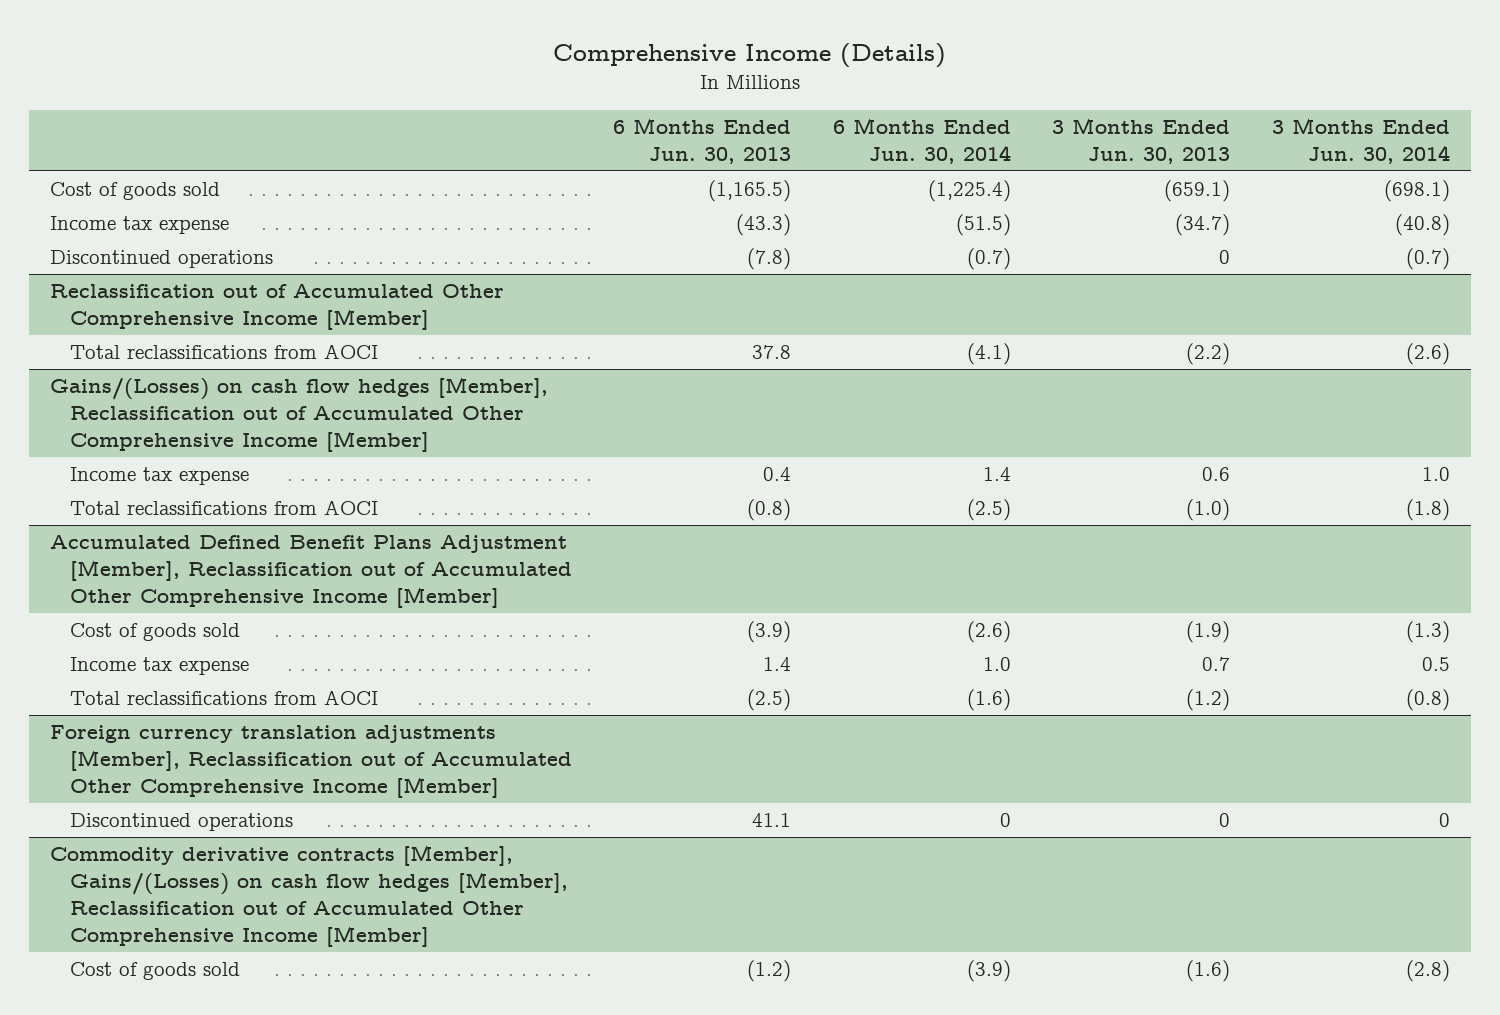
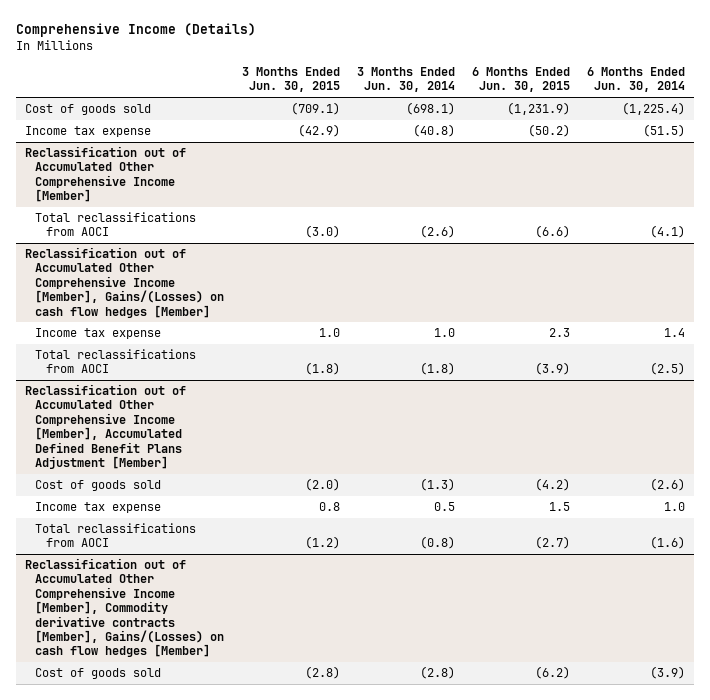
[613,117,792,164] 6 Months Ended Jun. 30, 2013 -> none
[1052,117,1231,164] 3 Months Ended Jun. 30, 2013 -> none
none -> [241,67,340,93] 3 Months Ended Jun. 30, 2015
none -> [471,67,570,93] 6 Months Ended Jun. 30, 2015
[49,250,273,269] Discontinued operations -> none
[49,377,548,452] Gains/(Losses) on cash flow hedges [Member], Reclassification out of Accumulated Other Comprehensive Income [Member] -> [24,247,225,318] Reclassification out of Accumulated Other Comprehensive Income [Member], Gains/(Losses) on cash flow hedges [Member]
[49,535,572,608] Accumulated Defined Benefit Plans Adjustment [Member], Reclassification out of Accumulated Other Comprehensive Income [Member] -> [24,384,186,469] Reclassification out of Accumulated Other Comprehensive Income [Member], Accumulated Defined Benefit Plans Adjustment [Member]
[49,725,572,798] Foreign currency translation adjustments [Member], Reclassification out of Accumulated Other Comprehensive Income [Member] -> none
[69,813,293,832] Discontinued operations -> none
[49,845,568,947] Commodity derivative contracts [Member], Gains/(Losses) on cash flow hedges [Member], Reclassification out of Accumulated Other Comprehensive Income [Member] -> [24,558,225,658] Reclassification out of Accumulated Other Comprehensive Income [Member], Commodity derivative contracts [Member], Gains/(Losses) on cash flow hedges [Member]

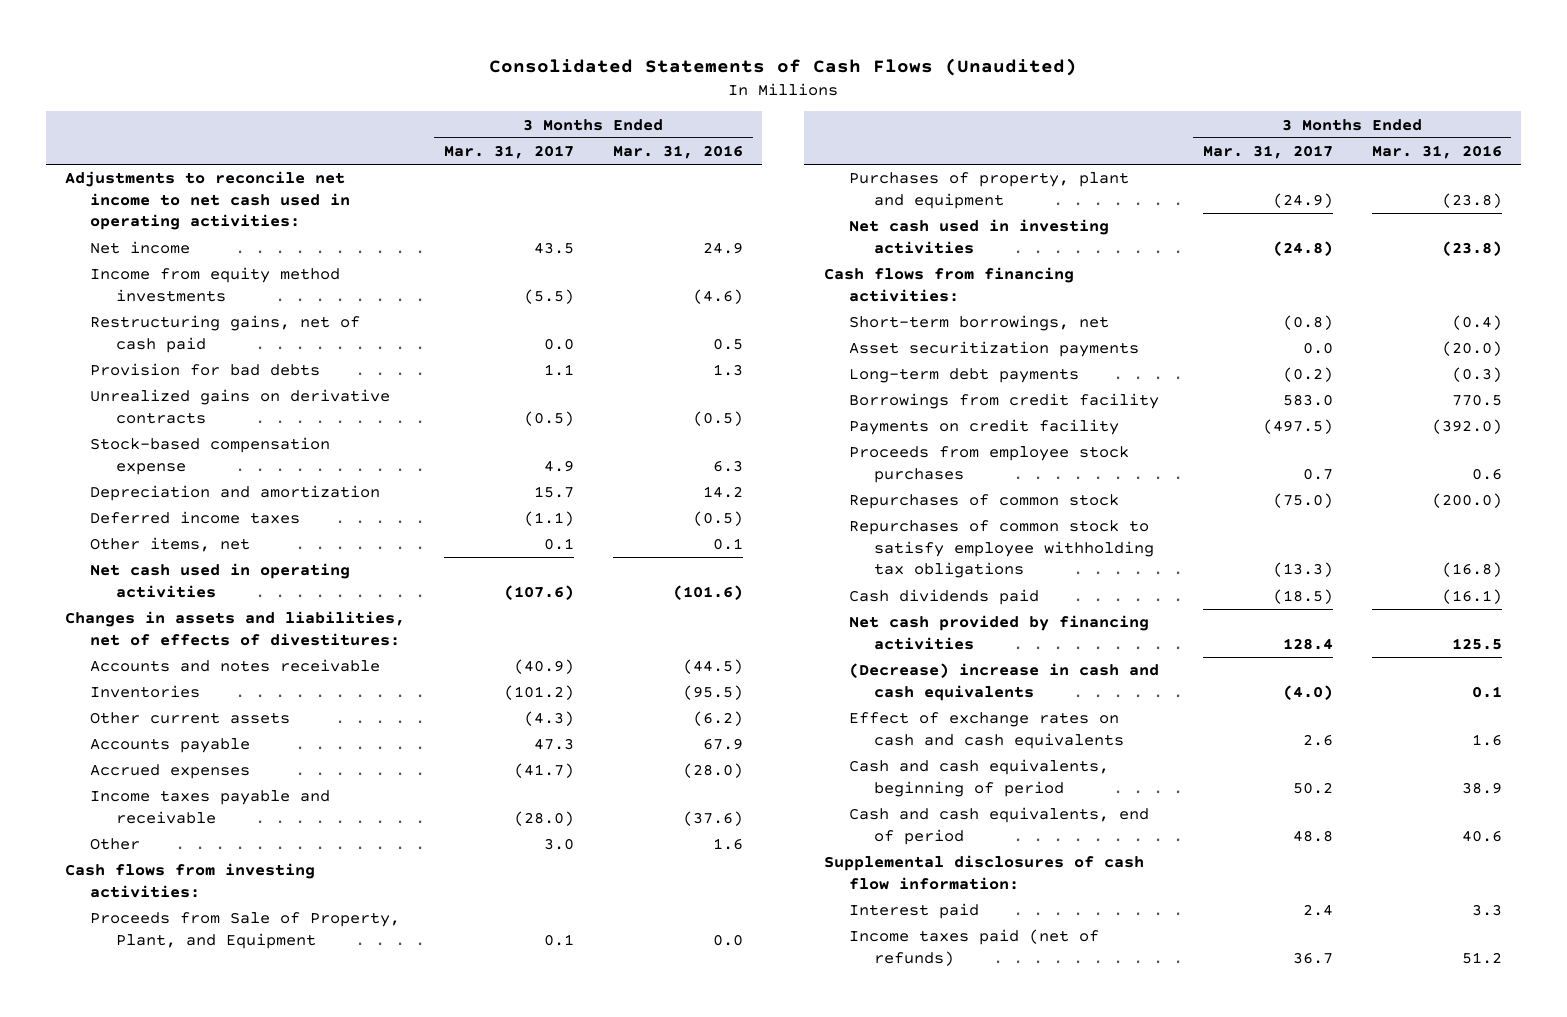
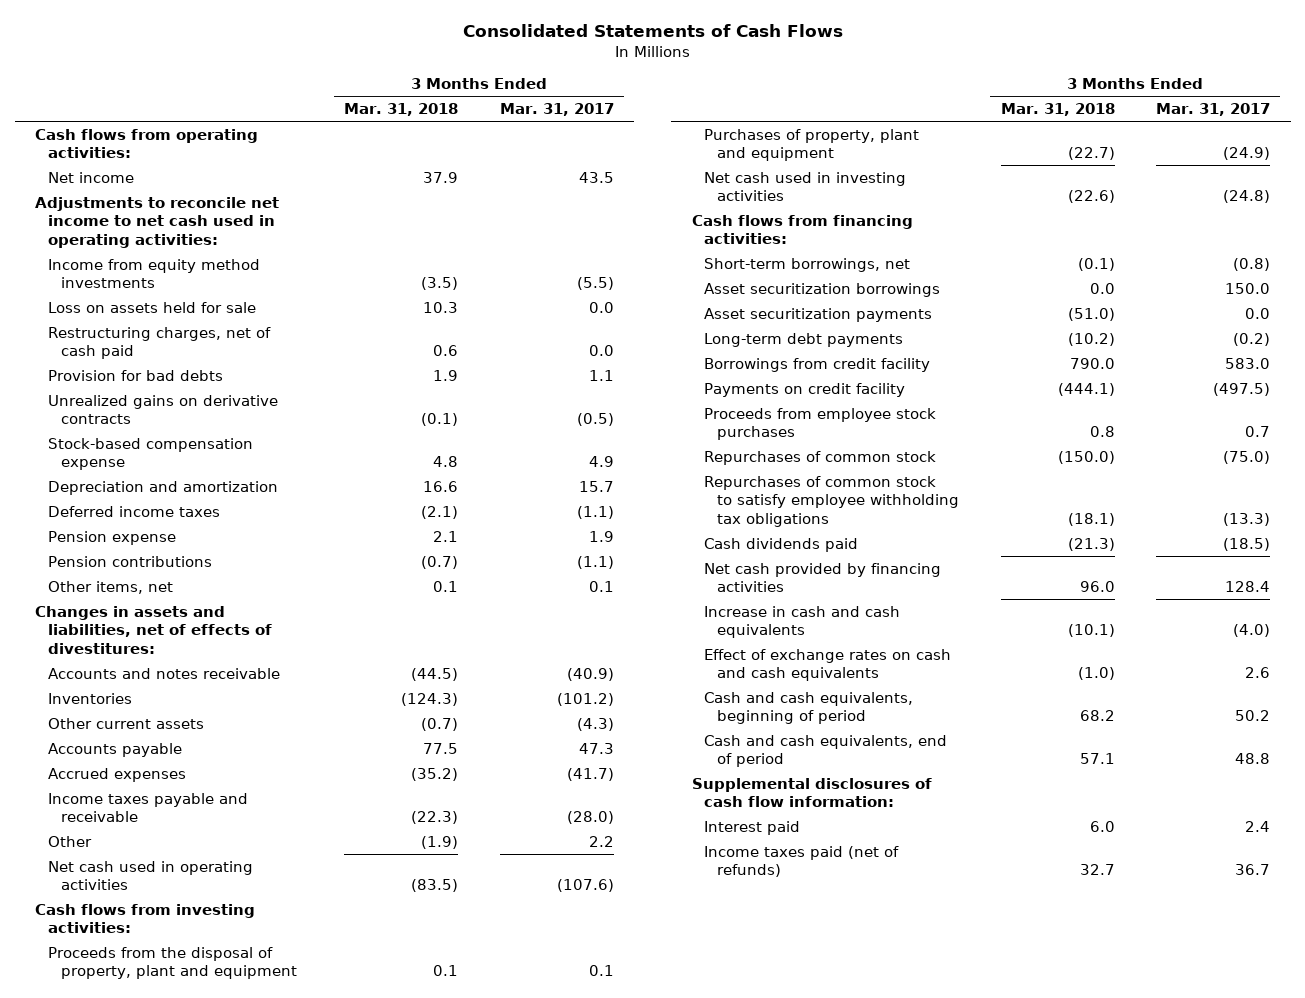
[489,57,1078,76] Consolidated Statements of Cash Flows (Unaudited) -> [462,24,843,38] Consolidated Statements of Cash Flows
[612,144,743,159] Mar. 31, 2016 -> none
none -> [344,103,459,117] Mar. 31, 2018
none -> [35,128,259,159] Cash flows from operating activities:
[65,171,351,231] Adjustments to reconcile net income to net cash used in operating activities: -> [35,196,280,248] Adjustments to reconcile net income to net cash used in operating activities:
none -> [48,301,257,313] Loss on assets held for sale
[90,315,361,353] Restructuring gains, net of cash paid -> [48,326,272,360] Restructuring charges, net of cash paid
none -> [48,530,177,545] Pension expense
none -> [48,555,213,567] Pension contributions
[544,838,575,851] 3.0 -> [588,835,614,847] 2.2
[90,563,351,598] Net cash used in operating activities -> [48,860,254,891] Net cash used in operating activities
[90,912,401,949] Proceeds from Sale of Property, Plant, and Equipment -> [48,946,297,980] Proceeds from the disposal of property, plant and equipment
none -> [704,282,941,297] Asset securitization borrowings
[849,663,1160,701] (Decrease) increase in cash and cash equivalents -> [704,605,901,639] Increase in cash and cash equivalents

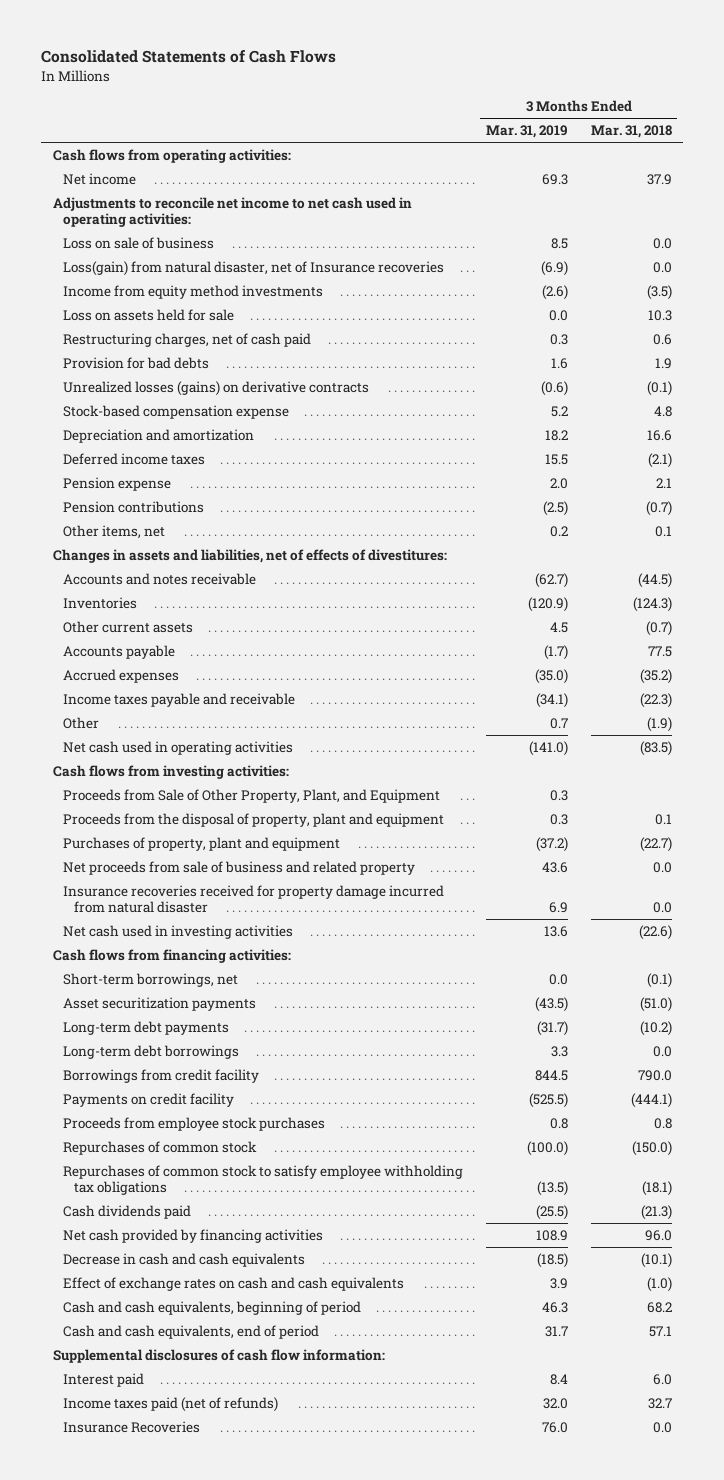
[499,103,614,117] Mar. 31, 2017 -> none
none -> [485,125,568,139] Mar. 31, 2019
none -> [63,236,215,249] Loss on sale of business
none -> [63,260,445,276] Loss(gain) from natural disaster, net of Insurance recoveries
[48,394,279,425] Unrealized gains on derivative contracts -> [63,380,370,396] Unrealized losses (gains) on derivative contracts
none -> [63,788,441,803] Proceeds from Sale of Other Property, Plant, and Equipment
none -> [63,860,416,875] Net proceeds from sale of business and related property
none -> [63,884,445,914] Insurance recoveries received for property damage incurred from natural disaster
[704,282,941,297] Asset securitization borrowings -> none
none -> [63,1044,240,1059] Long-term debt borrowings
[704,605,901,639] Increase in cash and cash equivalents -> [63,1252,306,1267] Decrease in cash and cash equivalents
none -> [63,1420,201,1433] Insurance Recoveries

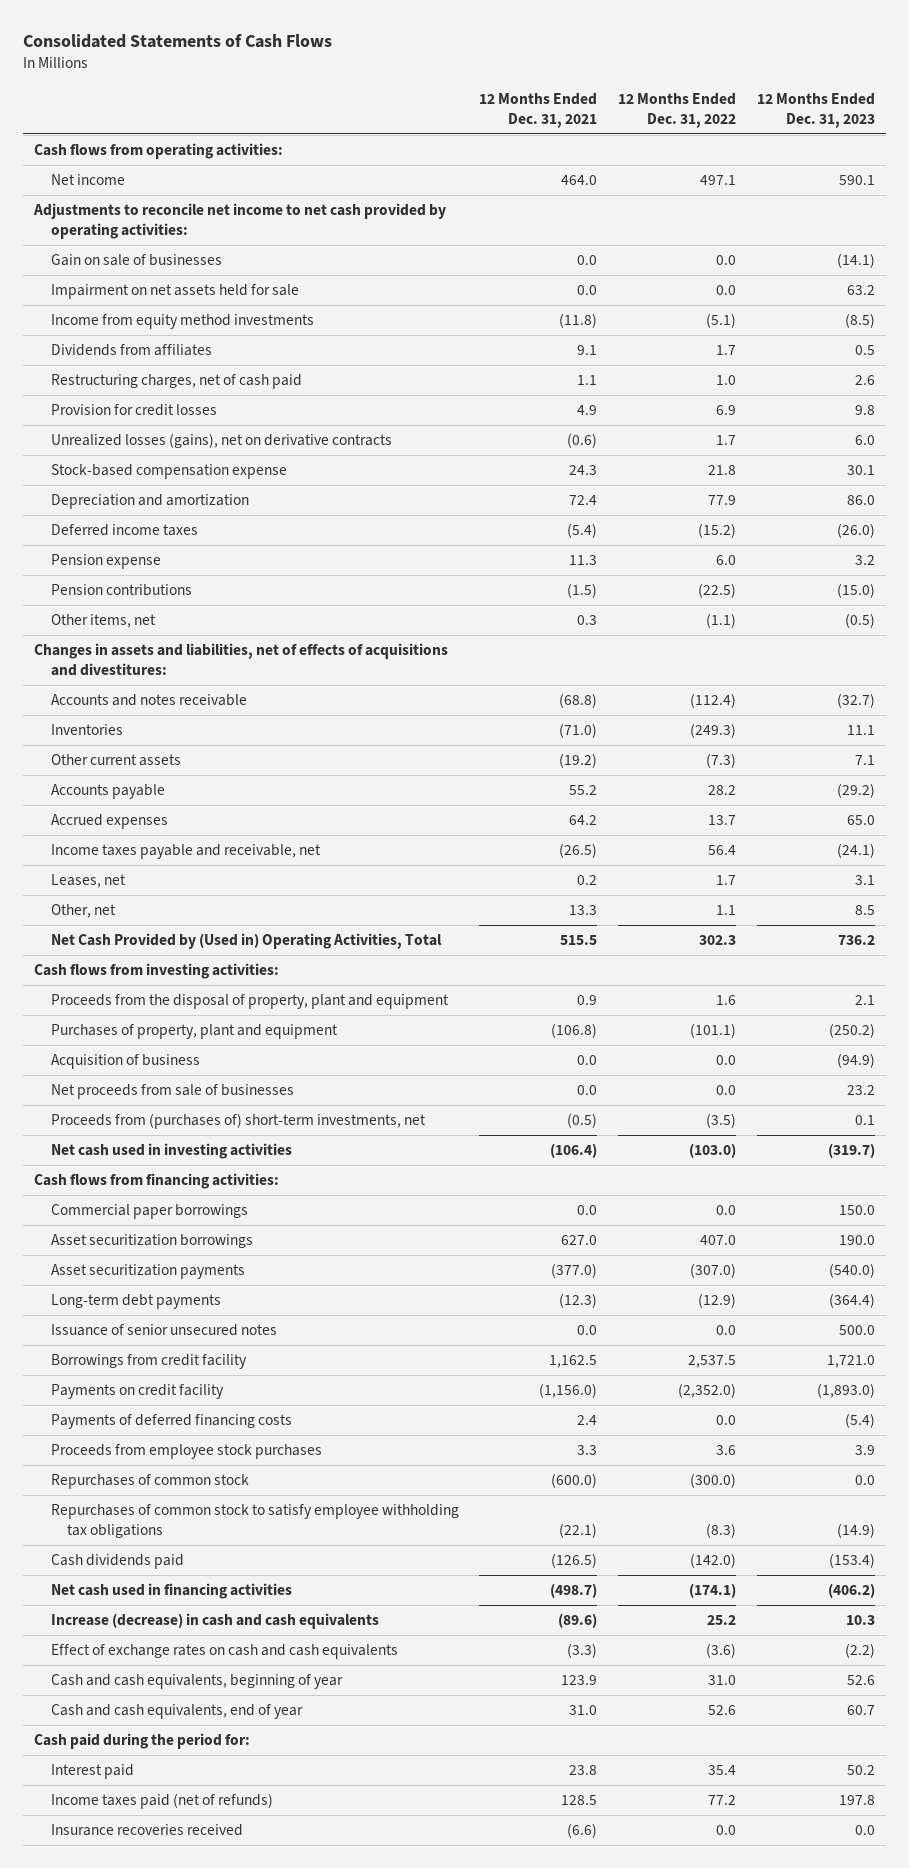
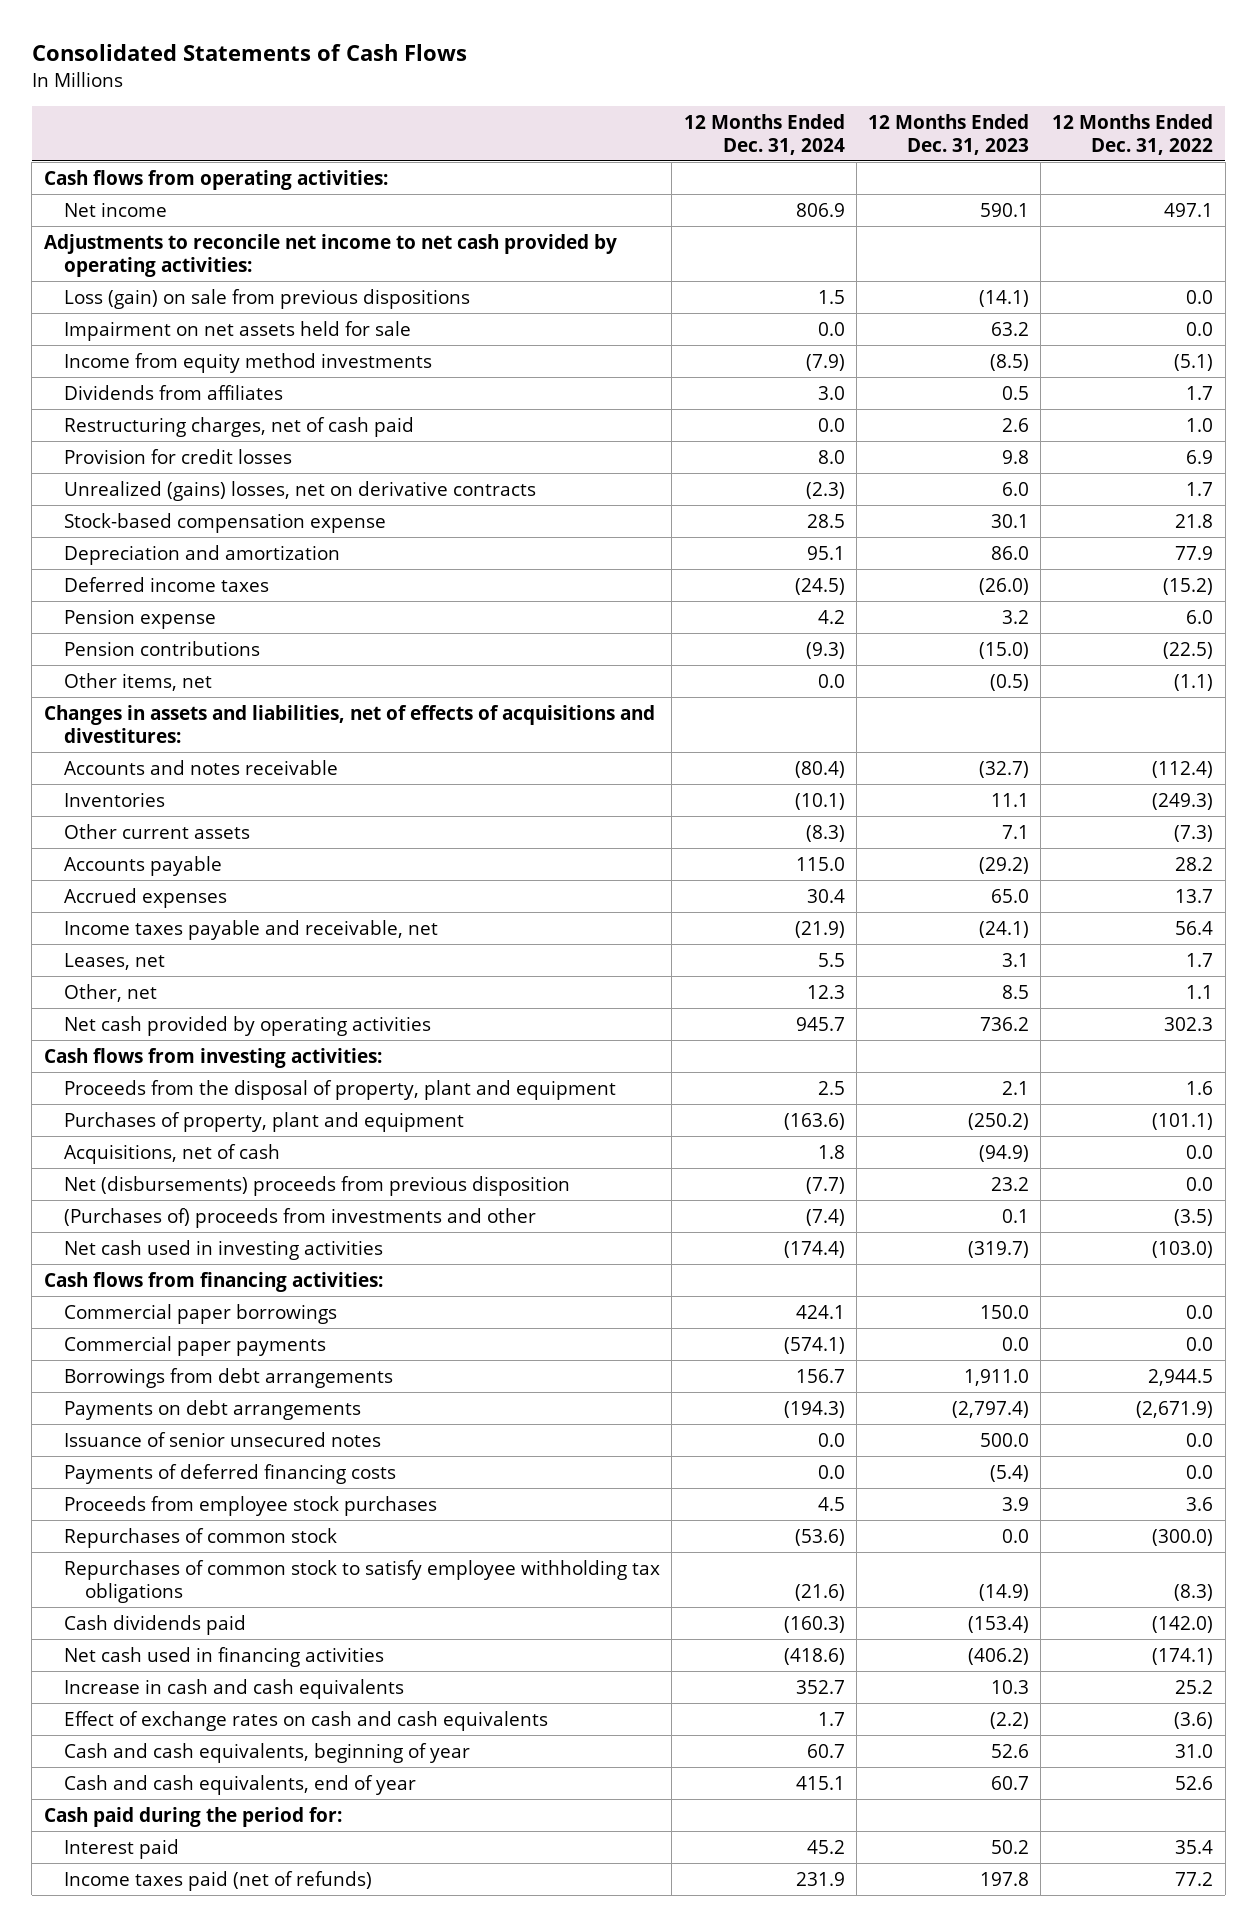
[479,92,598,128] 12 Months Ended Dec. 31, 2021 -> none
none -> [683,113,845,155] 12 Months Ended Dec. 31, 2024
[50,254,222,267] Gain on sale of businesses -> [64,288,471,309] Loss (gain) on sale from previous dispositions
[50,433,392,449] Unrealized losses (gains), net on derivative contracts -> [64,480,537,501] Unrealized (gains) losses, net on derivative contracts
[50,933,442,950] Net Cash Provided by (Used in) Operating Activities, Total -> [64,1015,432,1036] Net cash provided by operating activities
[50,1054,200,1070] Acquisition of business -> [64,1143,281,1164] Acquisitions, net of cash
[50,1084,294,1100] Net proceeds from sale of businesses -> [64,1175,571,1196] Net (disbursements) proceeds from previous disposition
[50,1113,426,1130] Proceeds from (purchases of) short-term investments, net -> [64,1207,537,1228] (Purchases of) proceeds from investments and other
[50,1234,253,1249] Asset securitization borrowings -> none
[50,1264,245,1280] Asset securitization payments -> none
[50,1294,221,1310] Long-term debt payments -> none
none -> [64,1335,327,1356] Commercial paper payments
none -> [64,1367,394,1388] Borrowings from debt arrangements
none -> [64,1399,362,1420] Payments on debt arrangements
[50,1354,247,1370] Borrowings from credit facility -> none
[50,1384,224,1400] Payments on credit facility -> none
[50,1613,379,1630] Increase (decrease) in cash and cash equivalents -> [64,1678,405,1699] Increase in cash and cash equivalents
[50,1824,243,1837] Insurance recoveries received -> none

